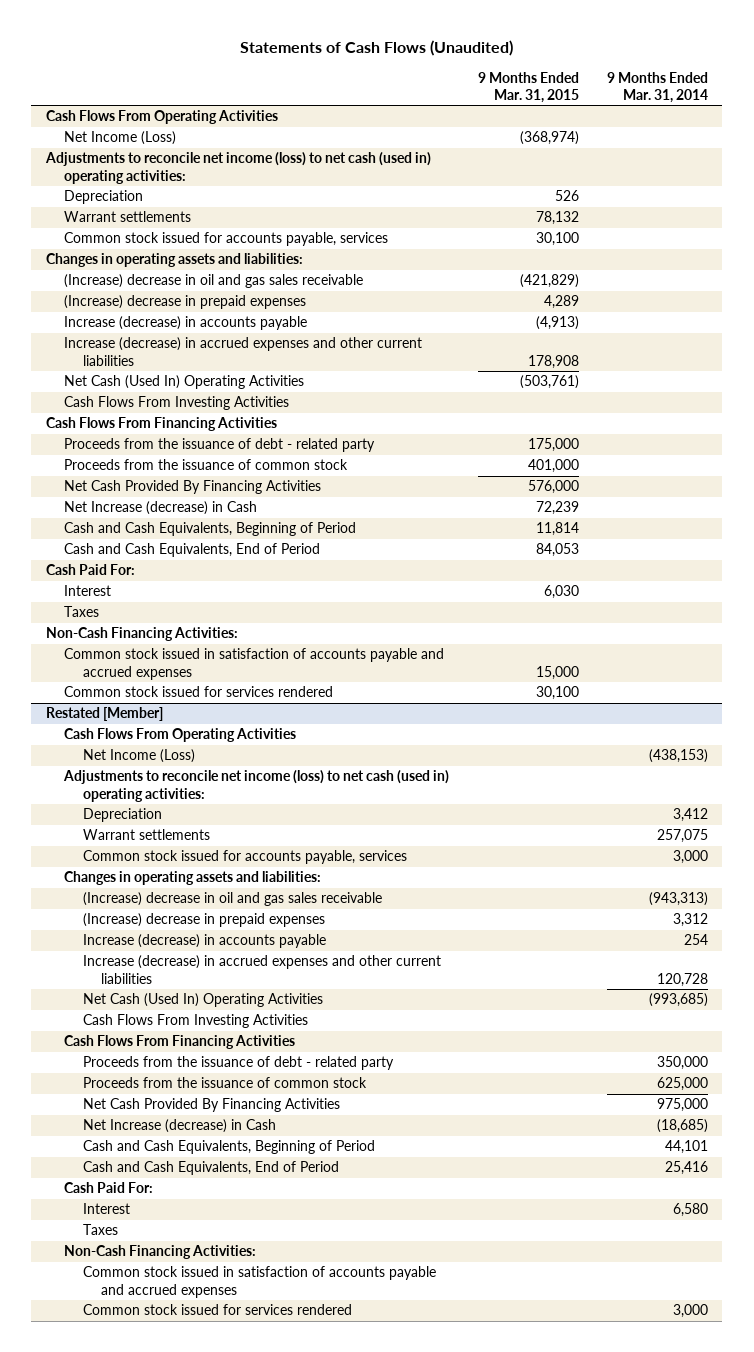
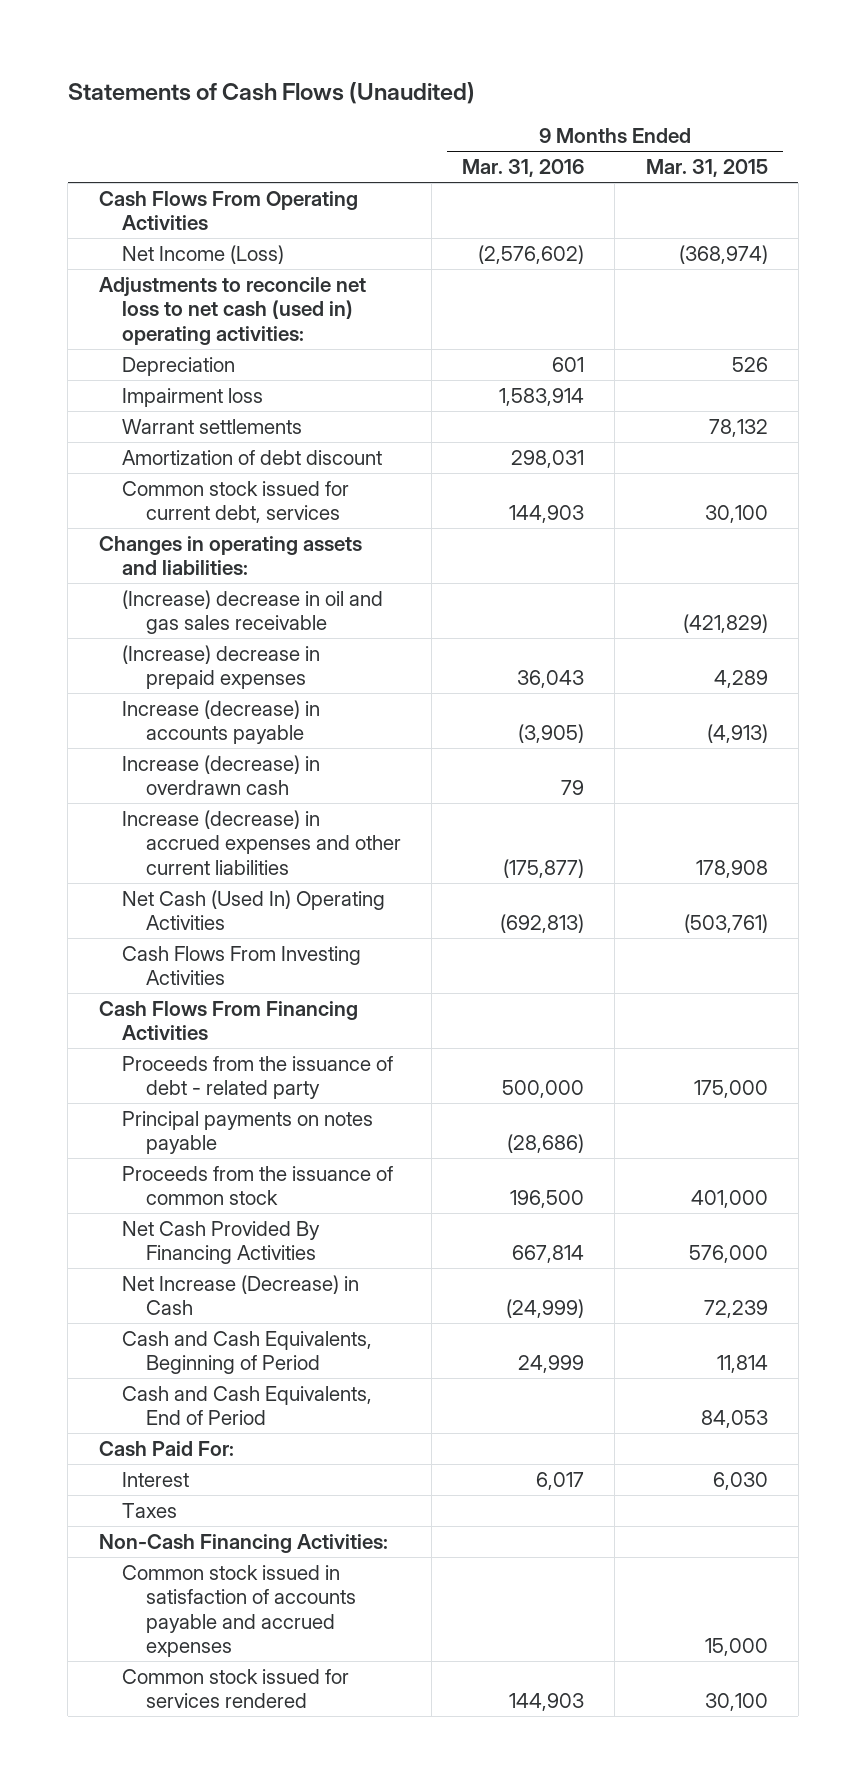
[606,71,708,103] 9 Months Ended Mar. 31, 2014 -> none
none -> [462,159,585,178] Mar. 31, 2016
[44,152,431,184] Adjustments to reconcile net income (loss) to net cash (used in) operating activities: -> [98,276,366,345] Adjustments to reconcile net loss to net cash (used in) operating activities:
none -> [122,387,264,407] Impairment loss
none -> [122,449,383,465] Amortization of debt discount
[64,232,389,247] Common stock issued for accounts payable, services -> [122,480,350,524] Common stock issued for current debt, services
none -> [122,754,321,796] Increase (decrease) in overdrawn cash
none -> [122,1110,374,1155] Principal payments on notes payable
[64,501,258,516] Net Increase (decrease) in Cash -> [122,1274,360,1316] Net Increase (Decrease) in Cash
[45,707,163,722] Restated [Member] -> none
[64,728,297,743] Cash Flows From Operating Activities -> none
[82,749,195,764] Net Income (Loss) -> none
[63,770,450,802] Adjustments to reconcile net income (loss) to net cash (used in) operating activities: -> none
[82,808,162,823] Depreciation -> none
[82,829,210,841] Warrant settlements -> none
[82,850,407,865] Common stock issued for accounts payable, services -> none
[64,871,322,886] Changes in operating assets and liabilities: -> none
[82,892,382,907] (Increase) decrease in oil and gas sales receivable -> none
[82,913,325,928] (Increase) decrease in prepaid expenses -> none
[82,934,326,949] Increase (decrease) in accounts payable -> none
[82,955,441,984] Increase (decrease) in accrued expenses and other current liabilities -> none
[82,993,323,1008] Net Cash (Used In) Operating Activities -> none
[82,1014,308,1029] Cash Flows From Investing Activities -> none
[64,1035,296,1050] Cash Flows From Financing Activities -> none
[82,1056,394,1071] Proceeds from the issuance of debt - related party -> none
[82,1077,367,1089] Proceeds from the issuance of common stock -> none
[82,1098,340,1113] Net Cash Provided By Financing Activities -> none
[82,1119,276,1134] Net Increase (decrease) in Cash -> none
[82,1140,375,1155] Cash and Cash Equivalents, Beginning of Period -> none
[82,1161,339,1176] Cash and Cash Equivalents, End of Period -> none
[64,1182,154,1194] Cash Paid For: -> none
[82,1203,130,1215] Interest -> none
[82,1224,118,1236] Taxes -> none
[64,1245,257,1260] Non-Cash Financing Activities: -> none
[82,1266,436,1298] Common stock issued in satisfaction of accounts payable and accrued expenses -> none
[82,1304,352,1316] Common stock issued for services rendered -> none

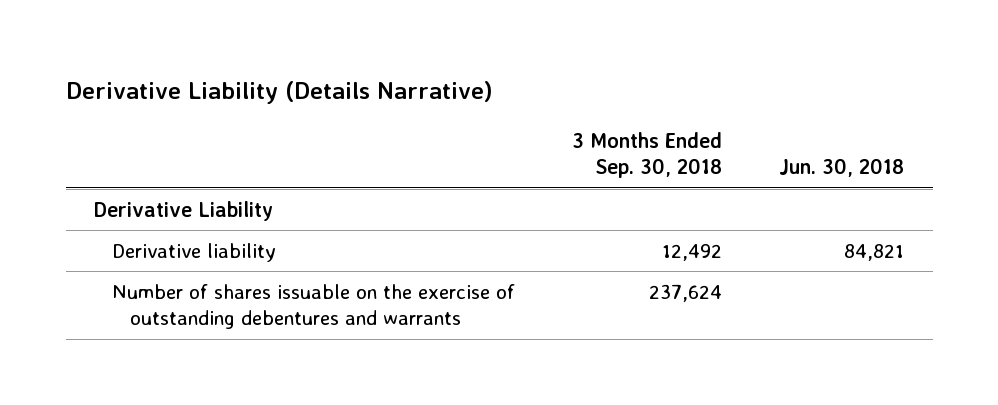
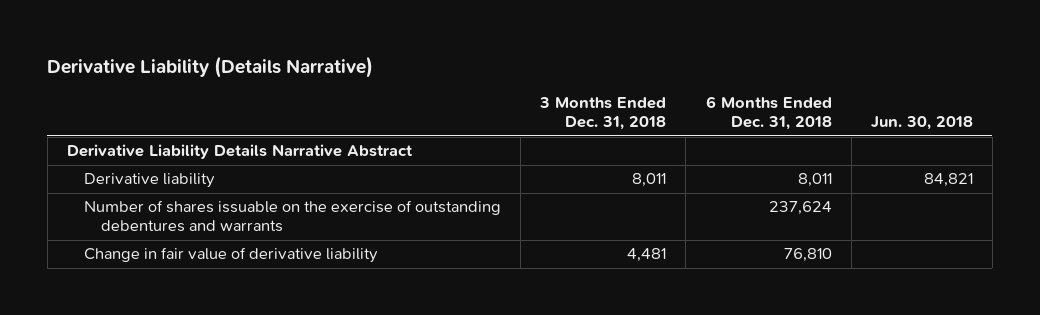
[571,131,722,179] 3 Months Ended Sep. 30, 2018 -> none
none -> [539,97,667,131] 3 Months Ended Dec. 31, 2018
none -> [705,96,832,131] 6 Months Ended Dec. 31, 2018
[94,200,274,221] Derivative Liability -> [66,144,413,160] Derivative Liability Details Narrative Abstract
none -> [84,247,379,264] Change in fair value of derivative liability

